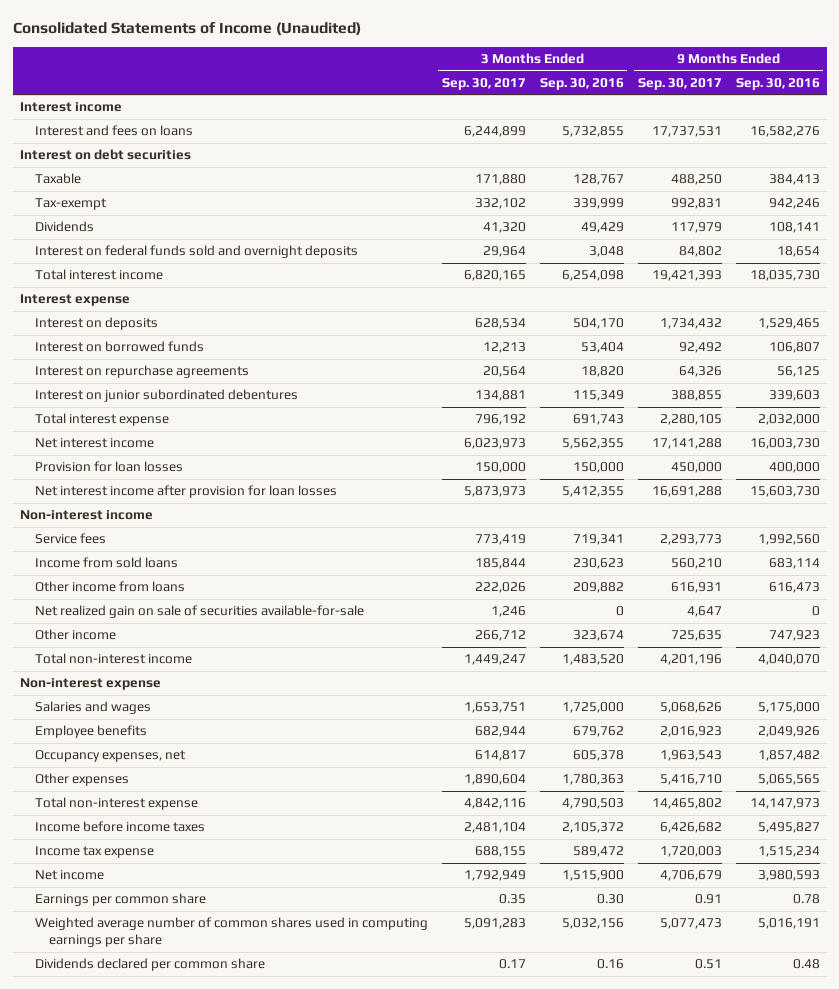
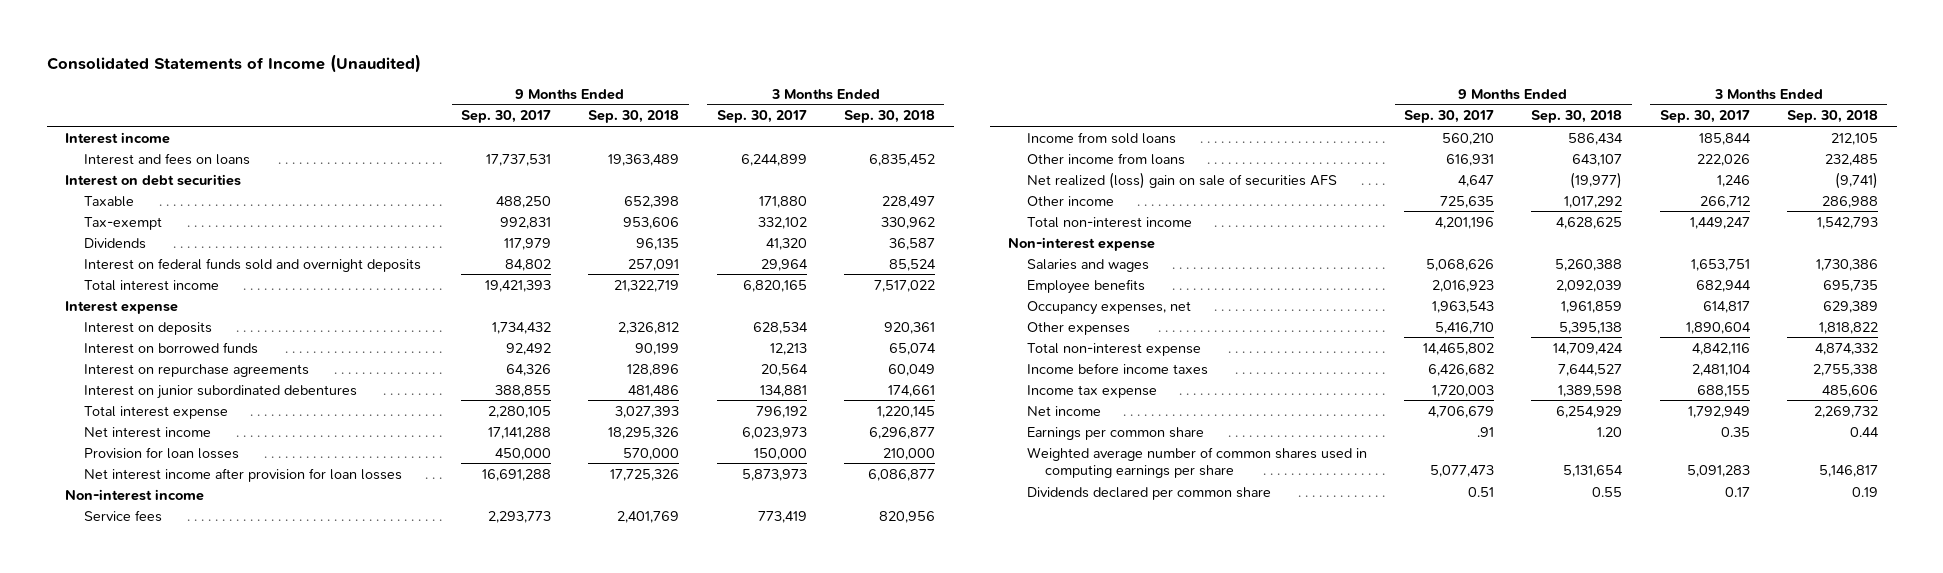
[539,77,624,90] Sep. 30, 2016 -> none
[735,77,820,90] Sep. 30, 2016 -> none
none -> [588,110,680,124] Sep. 30, 2018
none -> [843,110,935,124] Sep. 30, 2018
[34,605,364,619] Net realized gain on sale of securities available-for-sale -> [1026,171,1337,189] Net realized (loss) gain on sale of securities AFS
[694,894,722,905] 0.91 -> [1476,426,1494,437] .91

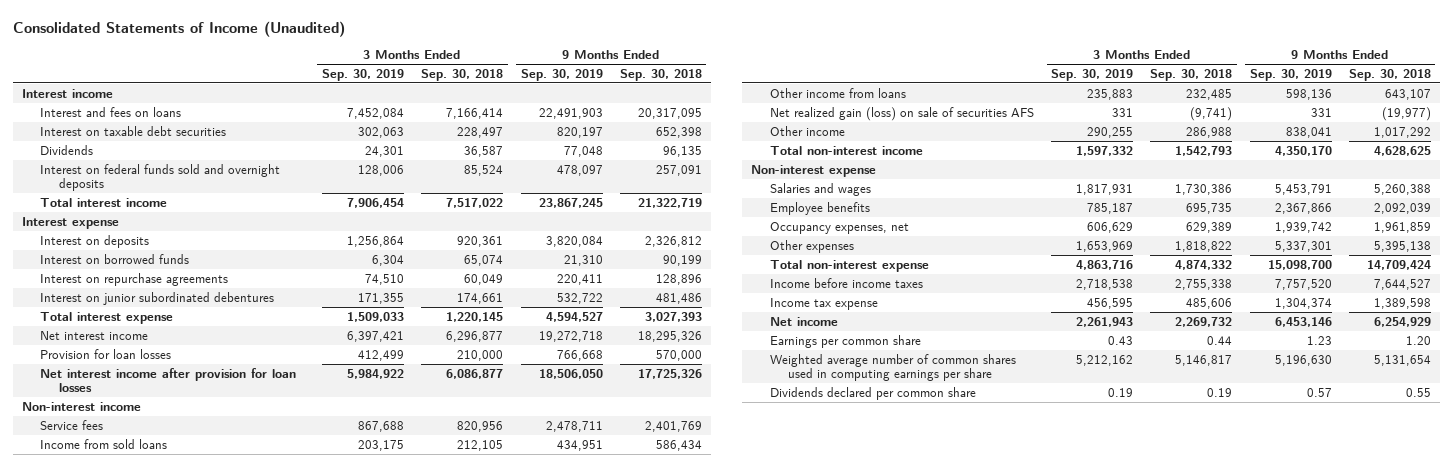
[461,110,552,124] Sep. 30, 2017 -> none
[716,110,807,124] Sep. 30, 2017 -> none
none -> [321,68,404,81] Sep. 30, 2019
none -> [520,68,603,81] Sep. 30, 2019
[65,173,242,186] Interest on debt securities -> none
[83,216,162,230] Tax-exempt -> none
[608,153,680,166] 19,363,489 -> [637,107,702,119] 20,317,095
[868,153,935,166] 6,835,452 -> [446,107,504,119] 7,166,414
[83,195,134,207] Taxable -> [40,125,227,136] Interest on taxable debt securities
[1026,171,1337,189] Net realized (loss) gain on sale of securities AFS -> [769,106,1034,121] Net realized gain (loss) on sale of securities AFS

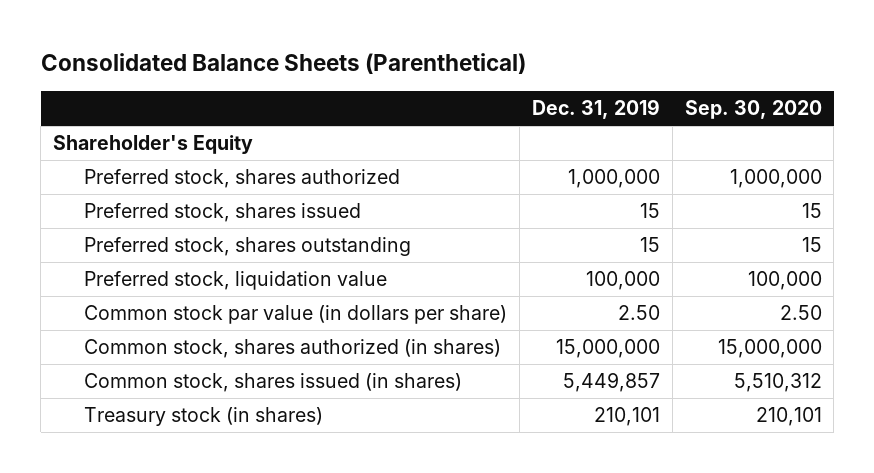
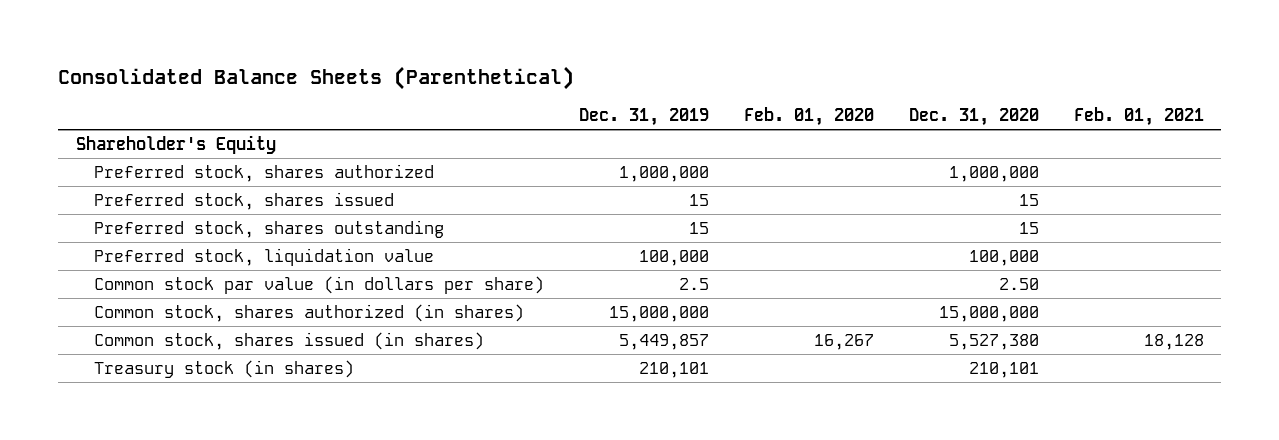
[684,100,822,120] Sep. 30, 2020 -> none
none -> [743,107,874,127] Feb. 01, 2020
none -> [908,108,1039,127] Dec. 31, 2020
none -> [1073,107,1204,127] Feb. 01, 2021
[617,305,660,321] 2.50 -> [678,277,709,290] 2.5

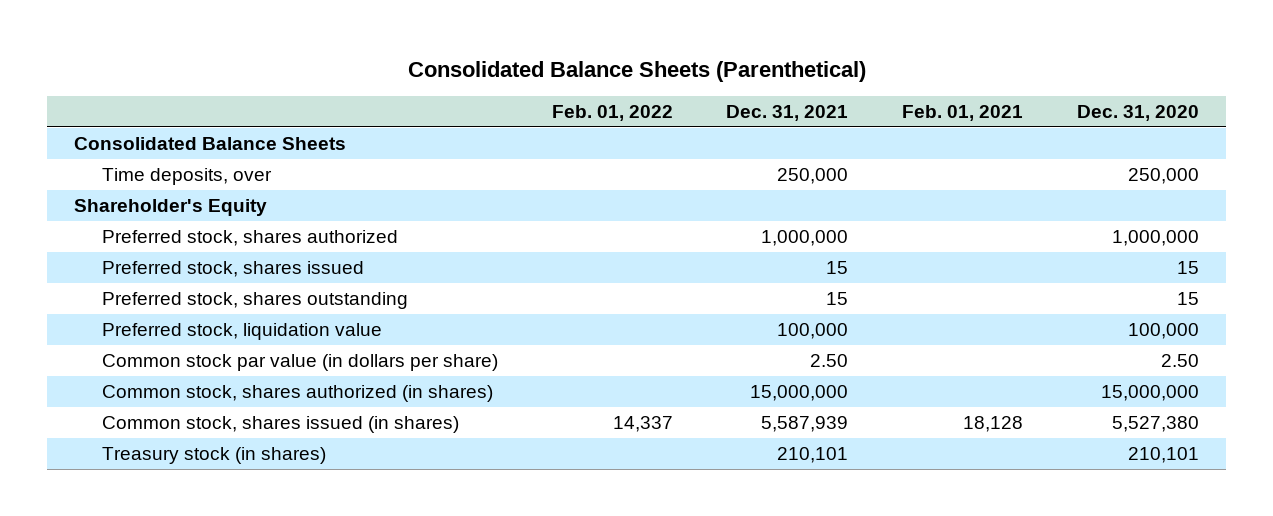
[578,108,709,127] Dec. 31, 2019 -> none
[743,107,874,127] Feb. 01, 2020 -> none
none -> [551,105,673,122] Feb. 01, 2022
none -> [726,105,849,122] Dec. 31, 2021
none -> [74,137,347,151] Consolidated Balance Sheets
none -> [102,168,273,186] Time deposits, over

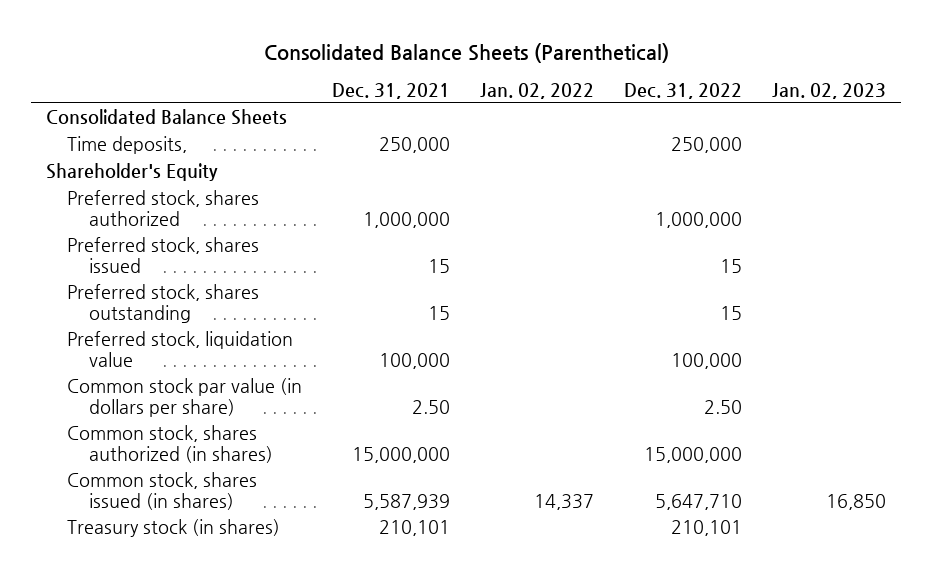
[551,105,673,122] Feb. 01, 2022 -> none
[902,105,1024,122] Feb. 01, 2021 -> none
[1076,105,1199,122] Dec. 31, 2020 -> none
none -> [480,82,595,99] Jan. 02, 2022
none -> [623,82,742,99] Dec. 31, 2022
none -> [771,82,886,99] Jan. 02, 2023
[102,168,273,186] Time deposits, over -> [67,136,188,155] Time deposits,

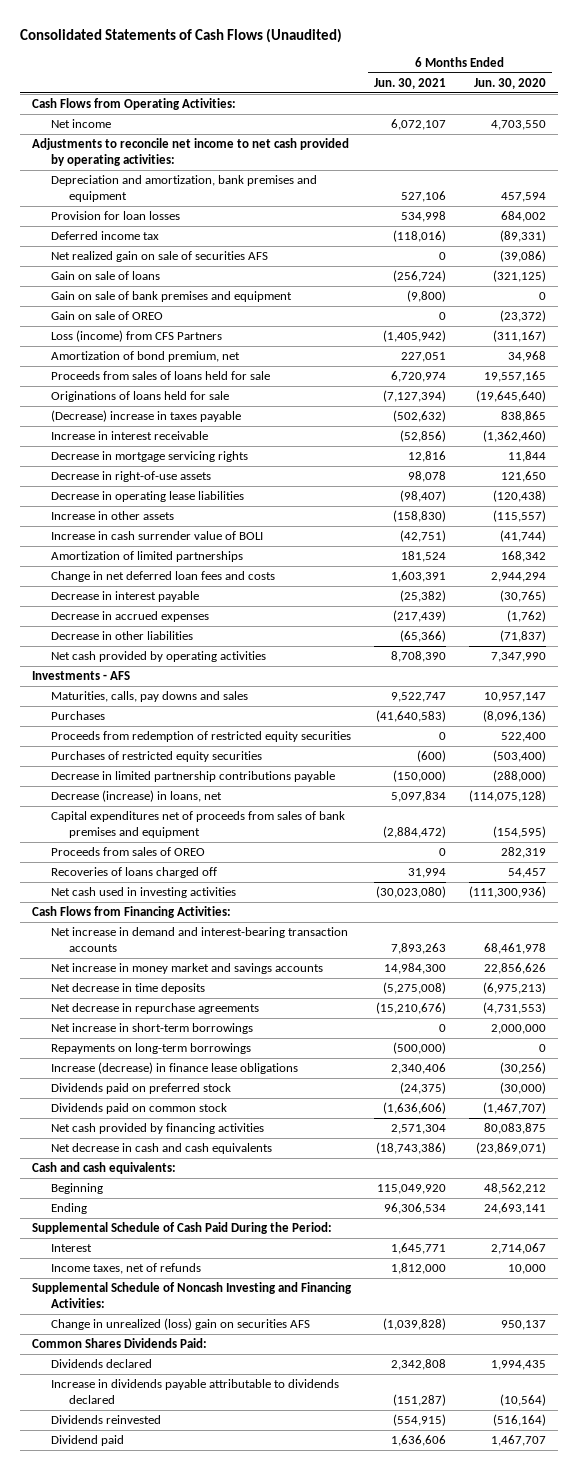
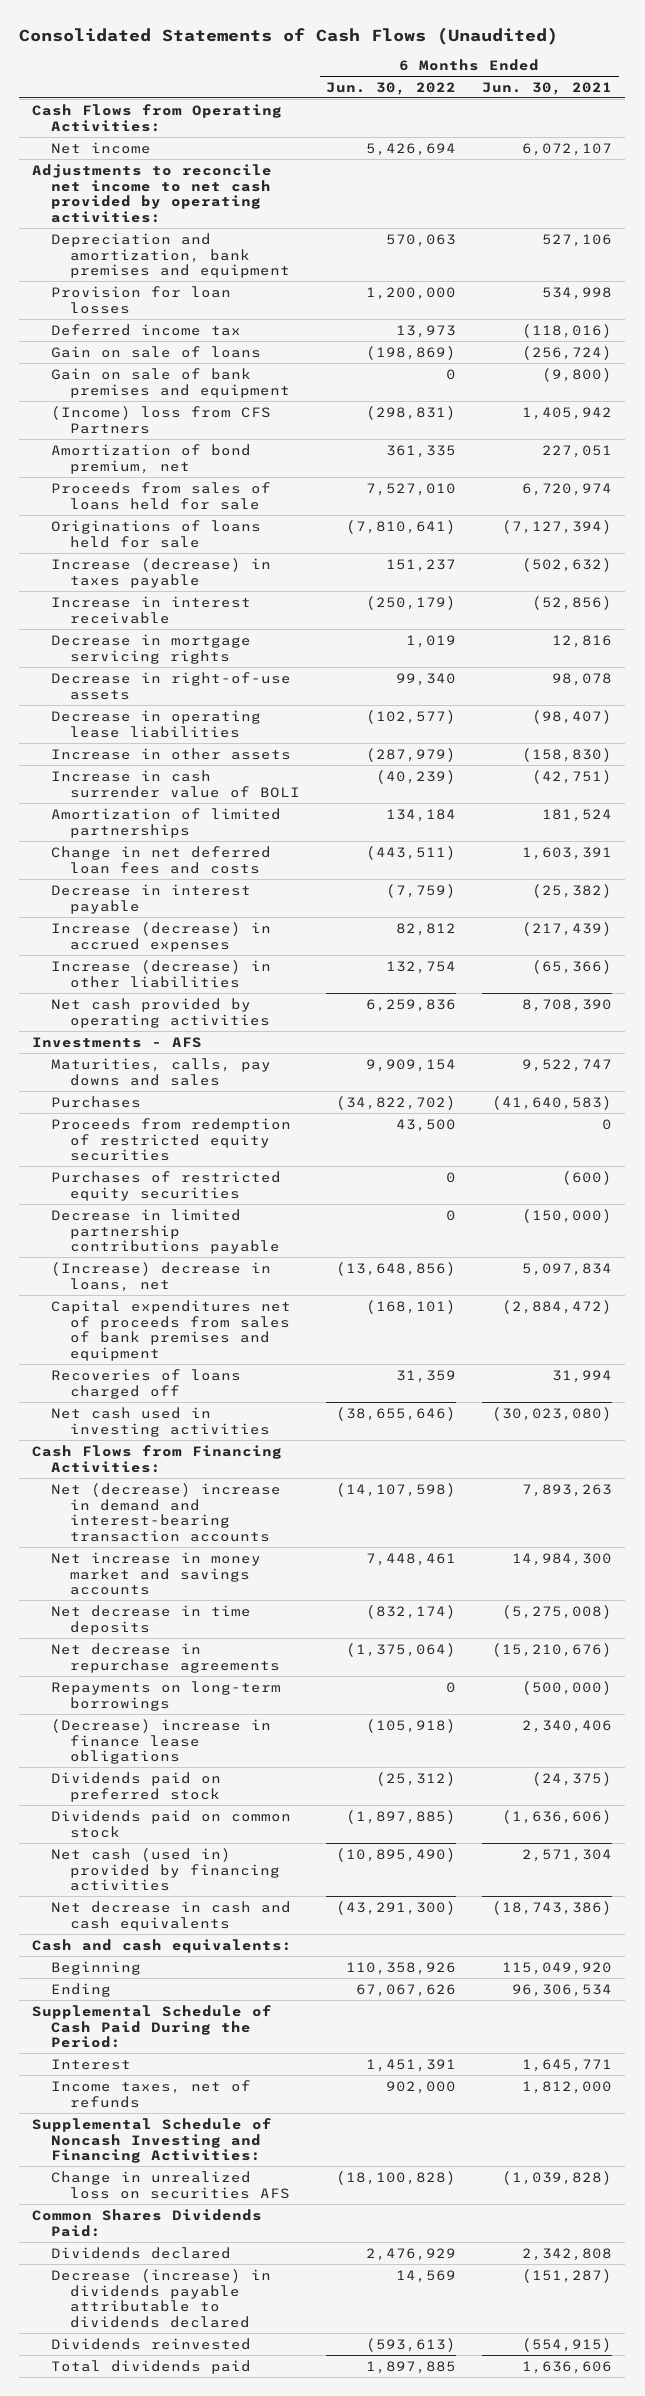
[474,77,547,89] Jun. 30, 2020 -> none
none -> [326,81,457,95] Jun. 30, 2022
[50,251,268,263] Net realized gain on sale of securities AFS -> none
[50,311,163,321] Gain on sale of OREO -> none
[50,330,222,343] Loss (income) from CFS Partners -> [51,405,272,434] (Income) loss from CFS Partners
[383,330,447,343] (1,405,942) -> [522,406,613,420] 1,405,942
[50,410,241,423] (Decrease) increase in taxes payable -> [51,557,272,588] Increase (decrease) in taxes payable
[50,611,209,623] Decrease in accrued expenses -> [51,921,272,952] Increase (decrease) in accrued expenses
[50,631,193,641] Decrease in other liabilities -> [51,959,272,988] Increase (decrease) in other liabilities
[50,790,222,803] Decrease (increase) in loans, net -> [51,1261,272,1292] (Increase) decrease in loans, net
[50,847,205,857] Proceeds from sales of OREO -> none
[50,927,348,953] Net increase in demand and interest-bearing transaction accounts -> [51,1482,282,1543] Net (decrease) increase in demand and interest-bearing transaction accounts
[50,1023,253,1035] Net increase in short-term borrowings -> none
[50,1062,298,1075] Increase (decrease) in finance lease obligations -> [51,1718,272,1765] (Decrease) increase in finance lease obligations
[50,1123,264,1135] Net cash provided by financing activities -> [51,1847,281,1892] Net cash (used in) provided by financing activities
[50,1318,310,1331] Change in unrealized (loss) gain on securities AFS -> [51,2170,291,2199] Change in unrealized loss on securities AFS
[50,1379,339,1405] Increase in dividends payable attributable to dividends declared -> [51,2268,272,2329] Decrease (increase) in dividends payable attributable to dividends declared
[50,1435,124,1447] Dividend paid -> [51,2359,252,2374] Total dividends paid

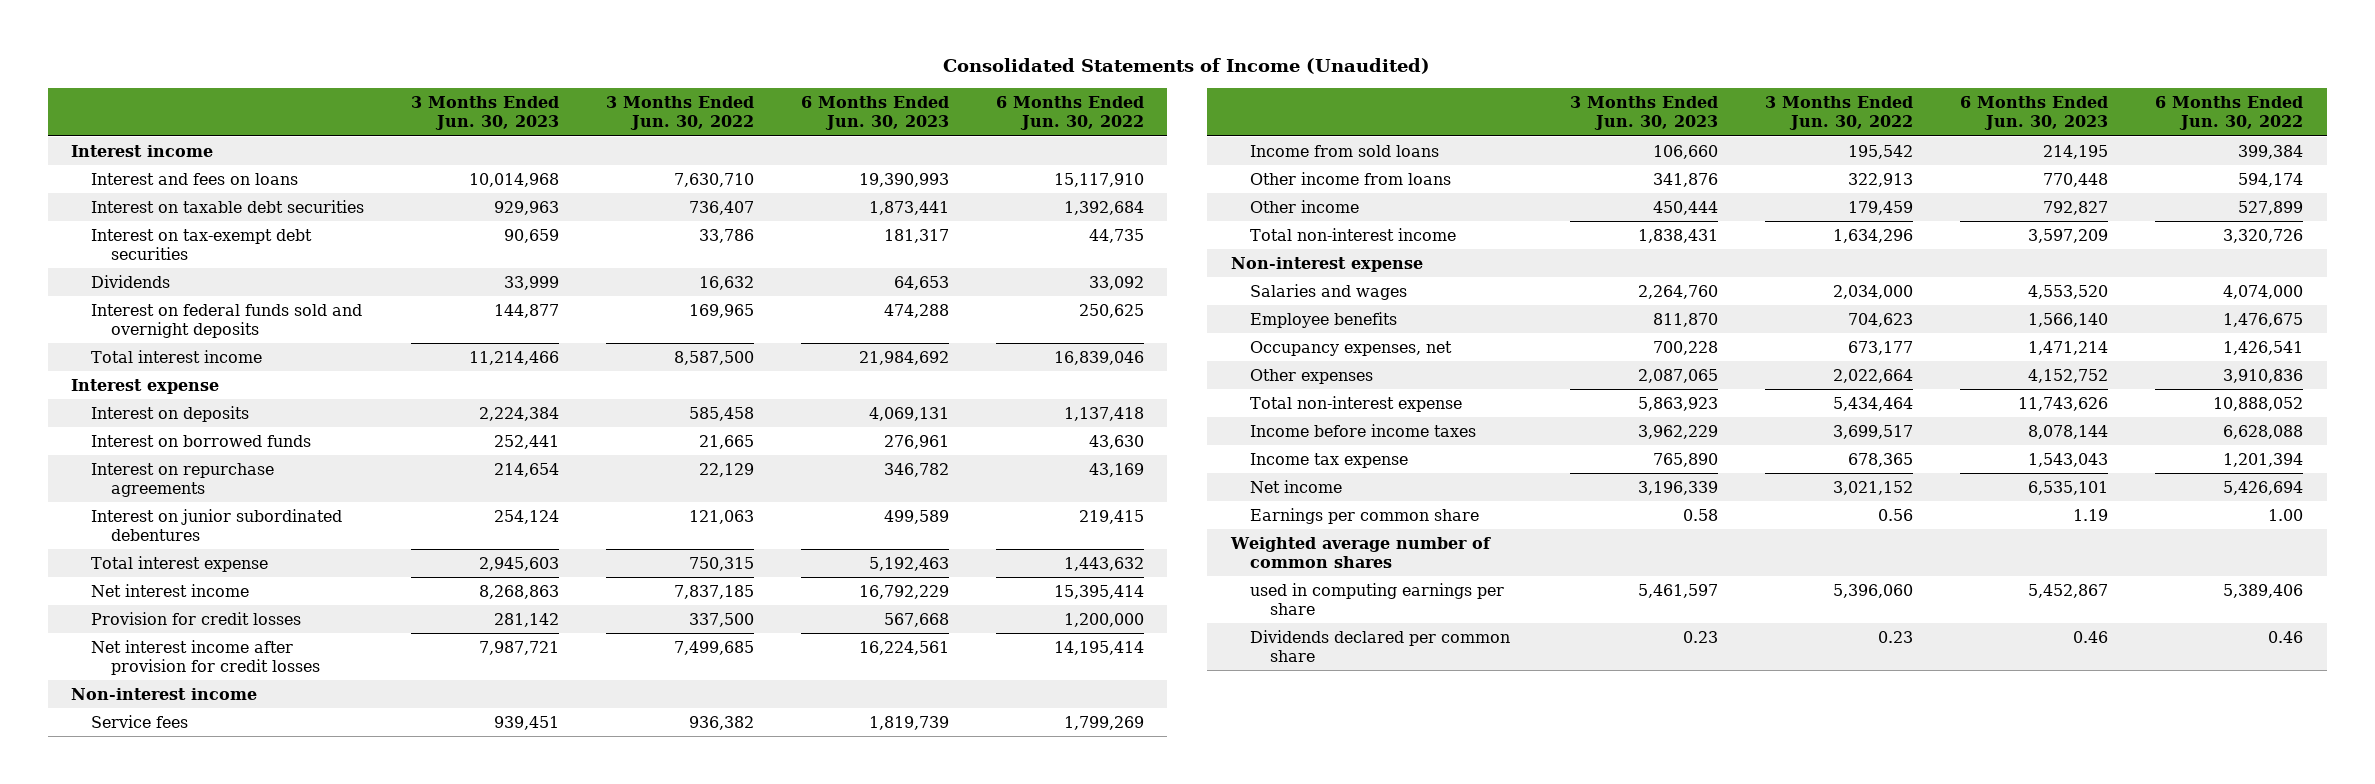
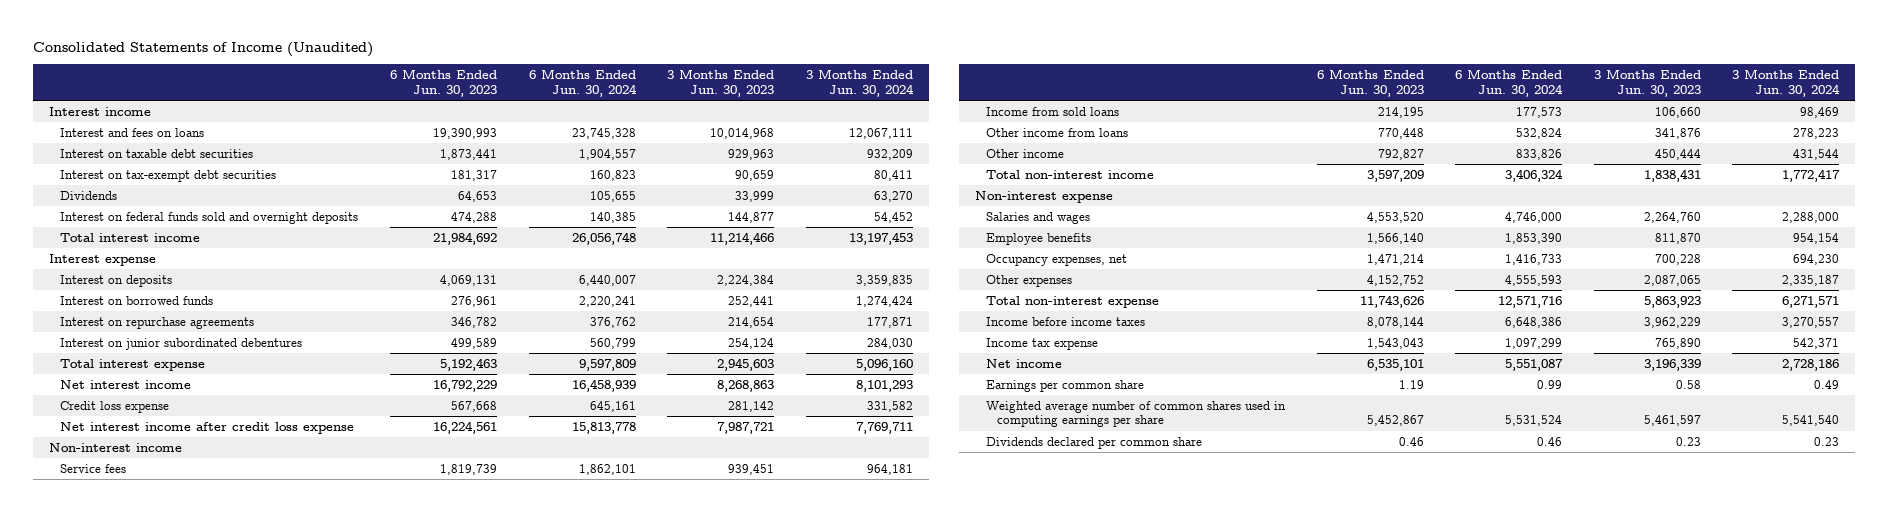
[606,96,755,131] 3 Months Ended Jun. 30, 2022 -> none
[995,96,1144,131] 6 Months Ended Jun. 30, 2022 -> none
none -> [528,69,637,97] 6 Months Ended Jun. 30, 2024
none -> [805,69,914,97] 3 Months Ended Jun. 30, 2024
[91,611,302,625] Provision for credit losses -> [59,400,169,413] Credit loss expense
[91,639,321,675] Net interest income after provision for credit losses -> [59,421,354,434] Net interest income after credit loss expense
[1229,536,1491,568] Weighted average number of common shares -> none
[1250,582,1505,615] used in computing earnings per share -> [986,400,1287,428] Weighted average number of common shares used in computing earnings per share

